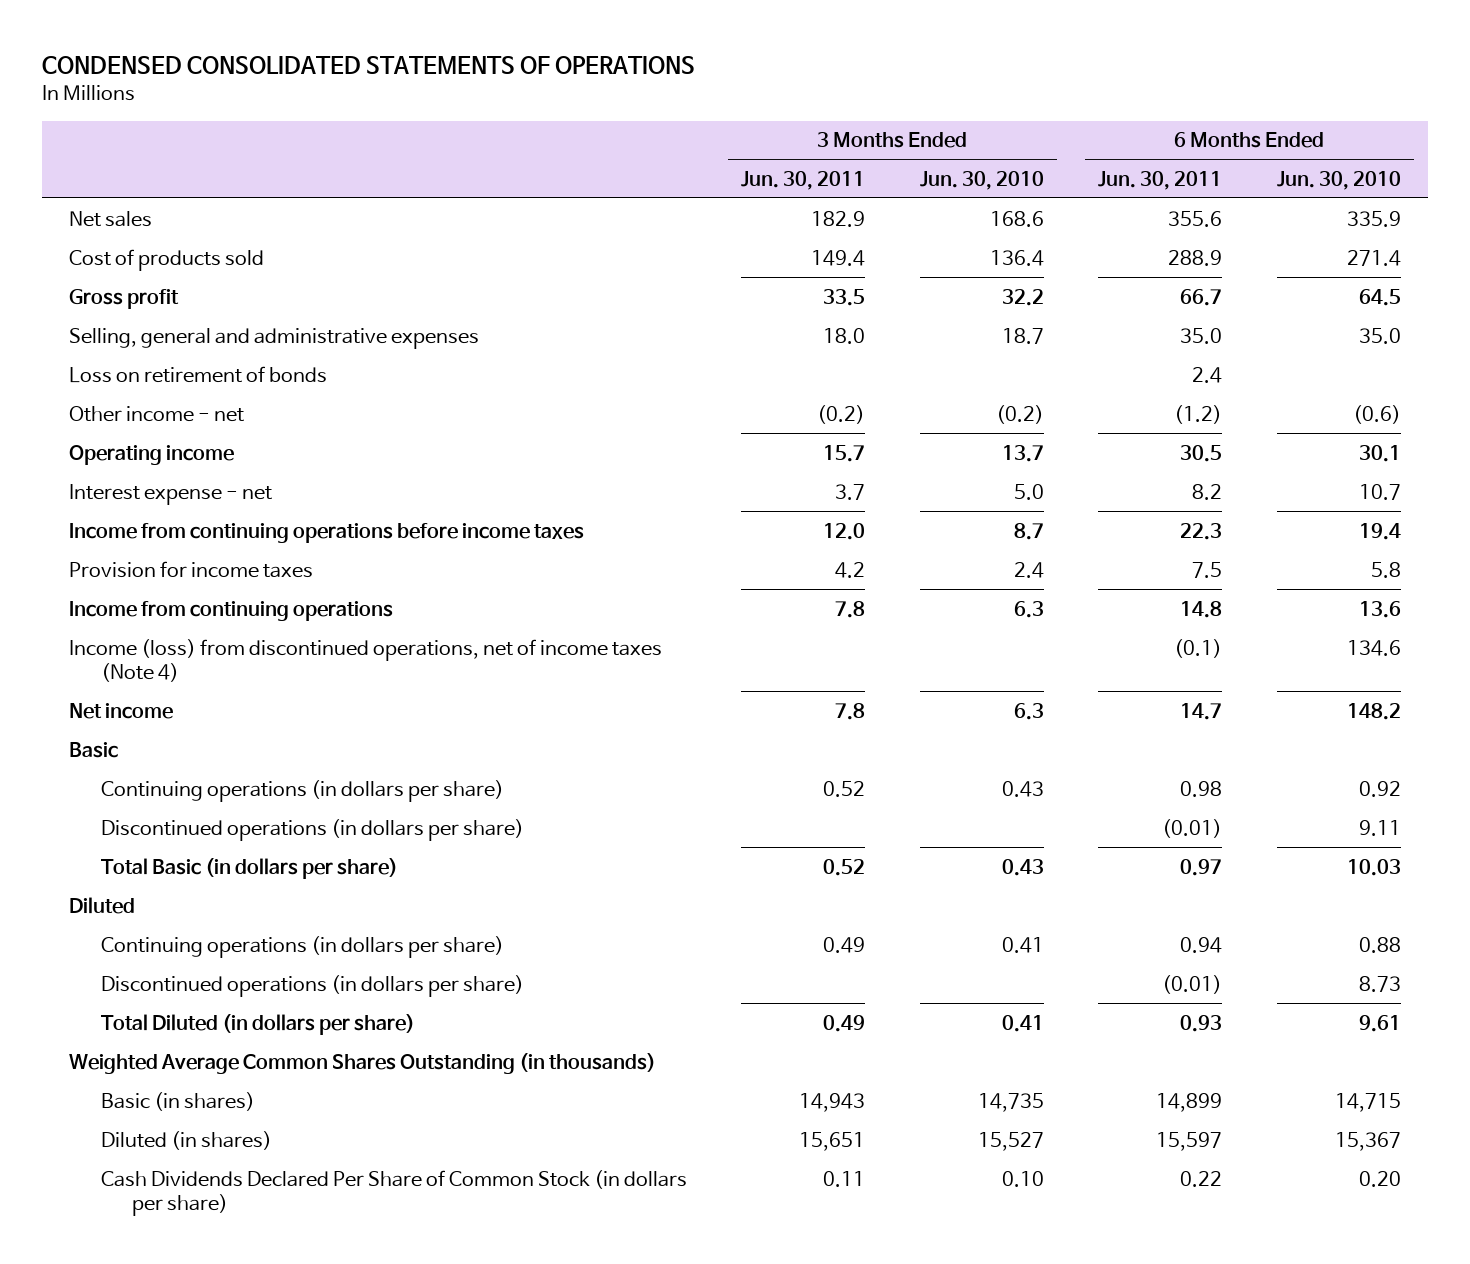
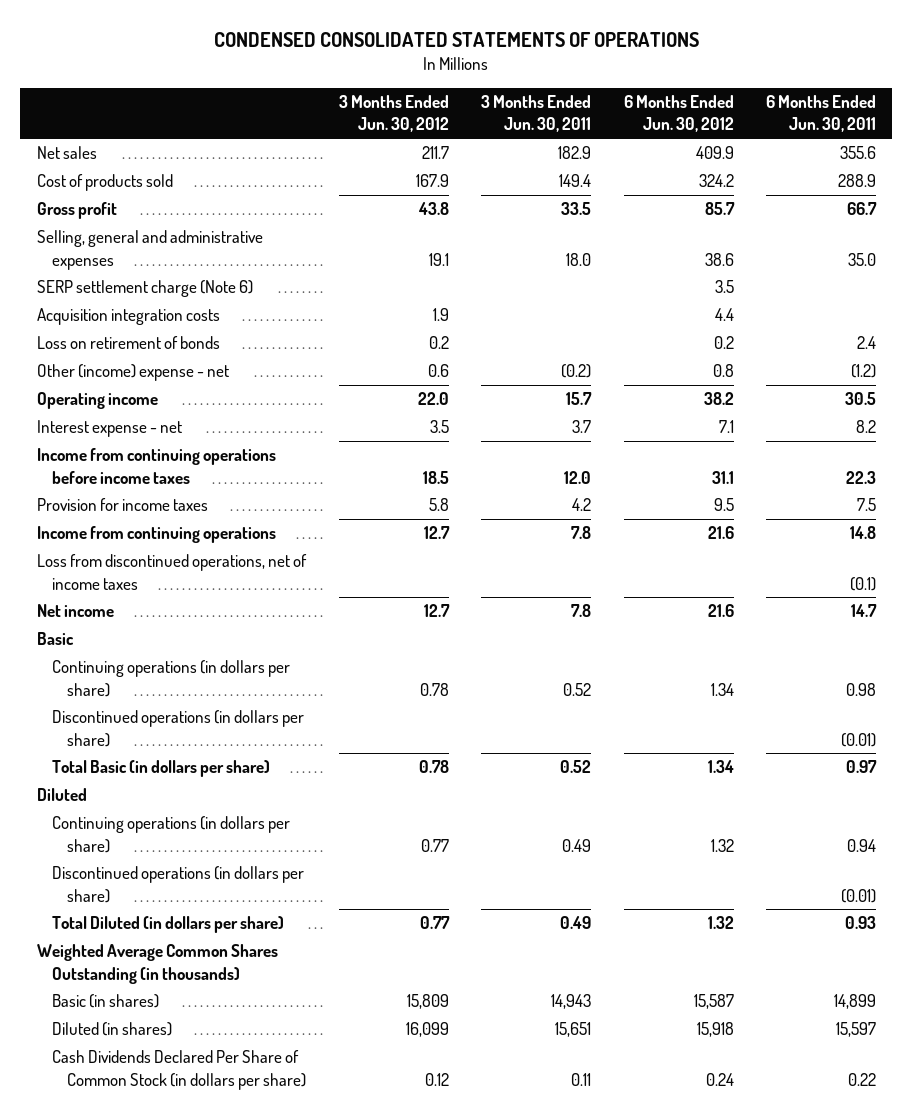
[919,170,1044,190] Jun. 30, 2010 -> none
[1276,170,1401,190] Jun. 30, 2010 -> none
none -> [338,95,449,133] 3 Months Ended Jun. 30, 2012
none -> [623,95,734,133] 6 Months Ended Jun. 30, 2012
none -> [36,280,253,298] SERP settlement charge (Note 6)
none -> [36,308,220,326] Acquisition integration costs
[69,405,245,422] Other income - net -> [36,364,229,382] Other (income) expense - net
[69,638,663,683] Income (loss) from discontinued operations, net of income taxes (Note 4) -> [36,554,307,590] Loss from discontinued operations, net of income taxes

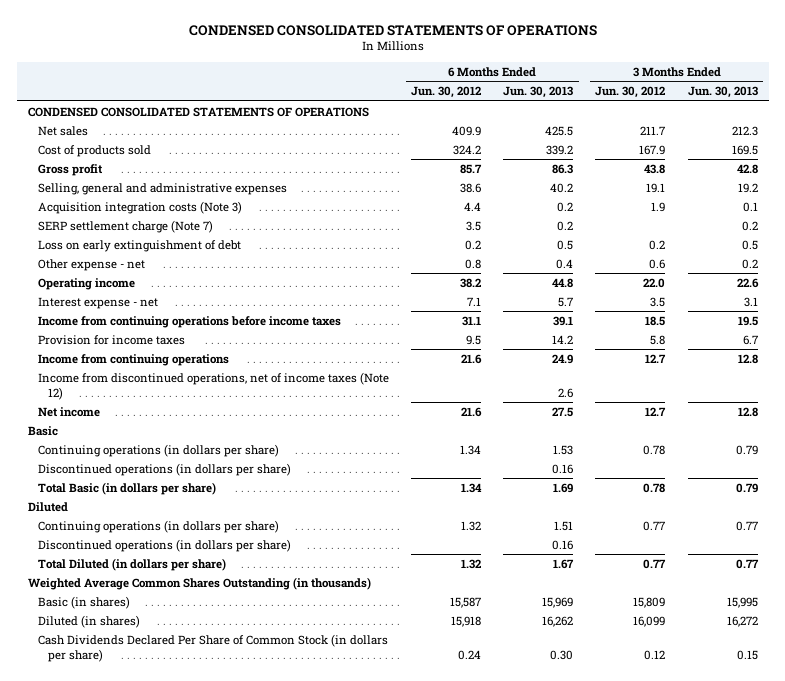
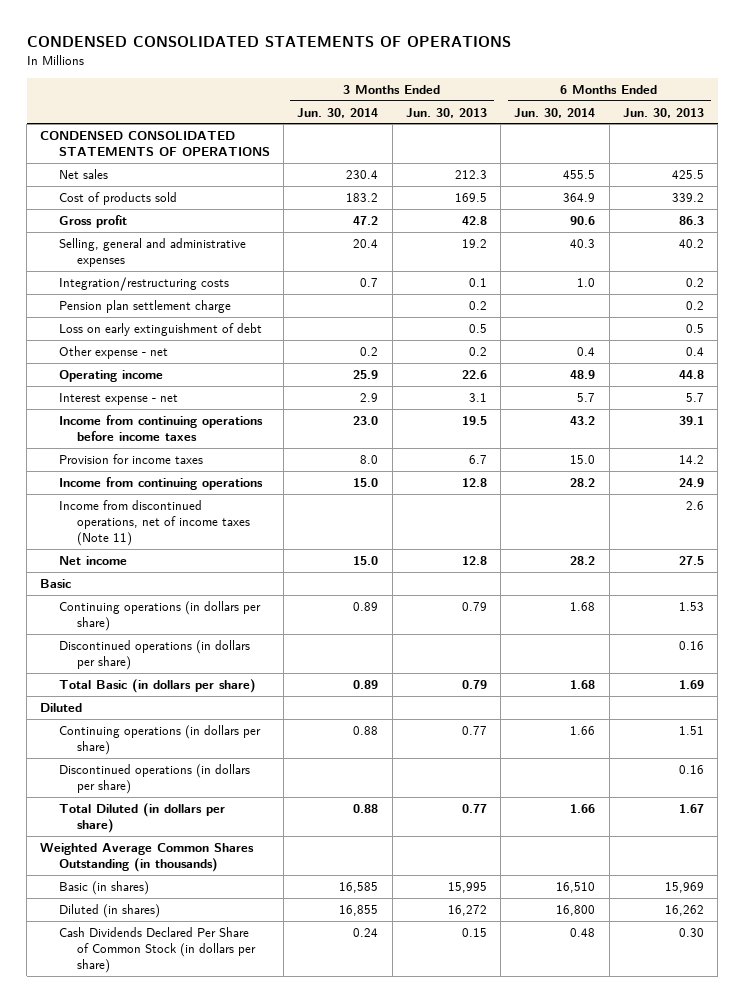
[411,86,482,99] Jun. 30, 2012 -> none
[595,86,666,99] Jun. 30, 2012 -> none
none -> [297,107,379,118] Jun. 30, 2014
none -> [514,107,596,118] Jun. 30, 2014
[38,200,243,214] Acquisition integration costs (Note 3) -> [58,276,229,291] Integration/restructuring costs
[38,219,214,233] SERP settlement charge (Note 7) -> [58,299,231,313] Pension plan settlement charge
[38,371,390,400] Income from discontinued operations, net of income taxes (Note 12) -> [58,499,251,547] Income from discontinued operations, net of income taxes (Note 11)

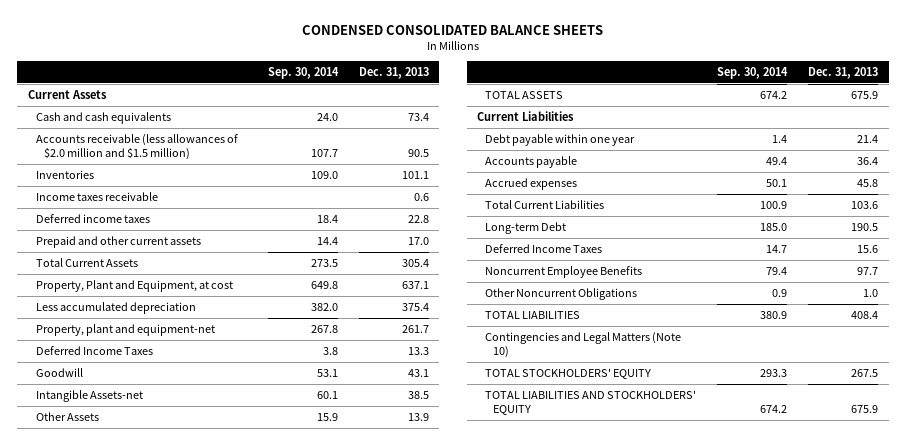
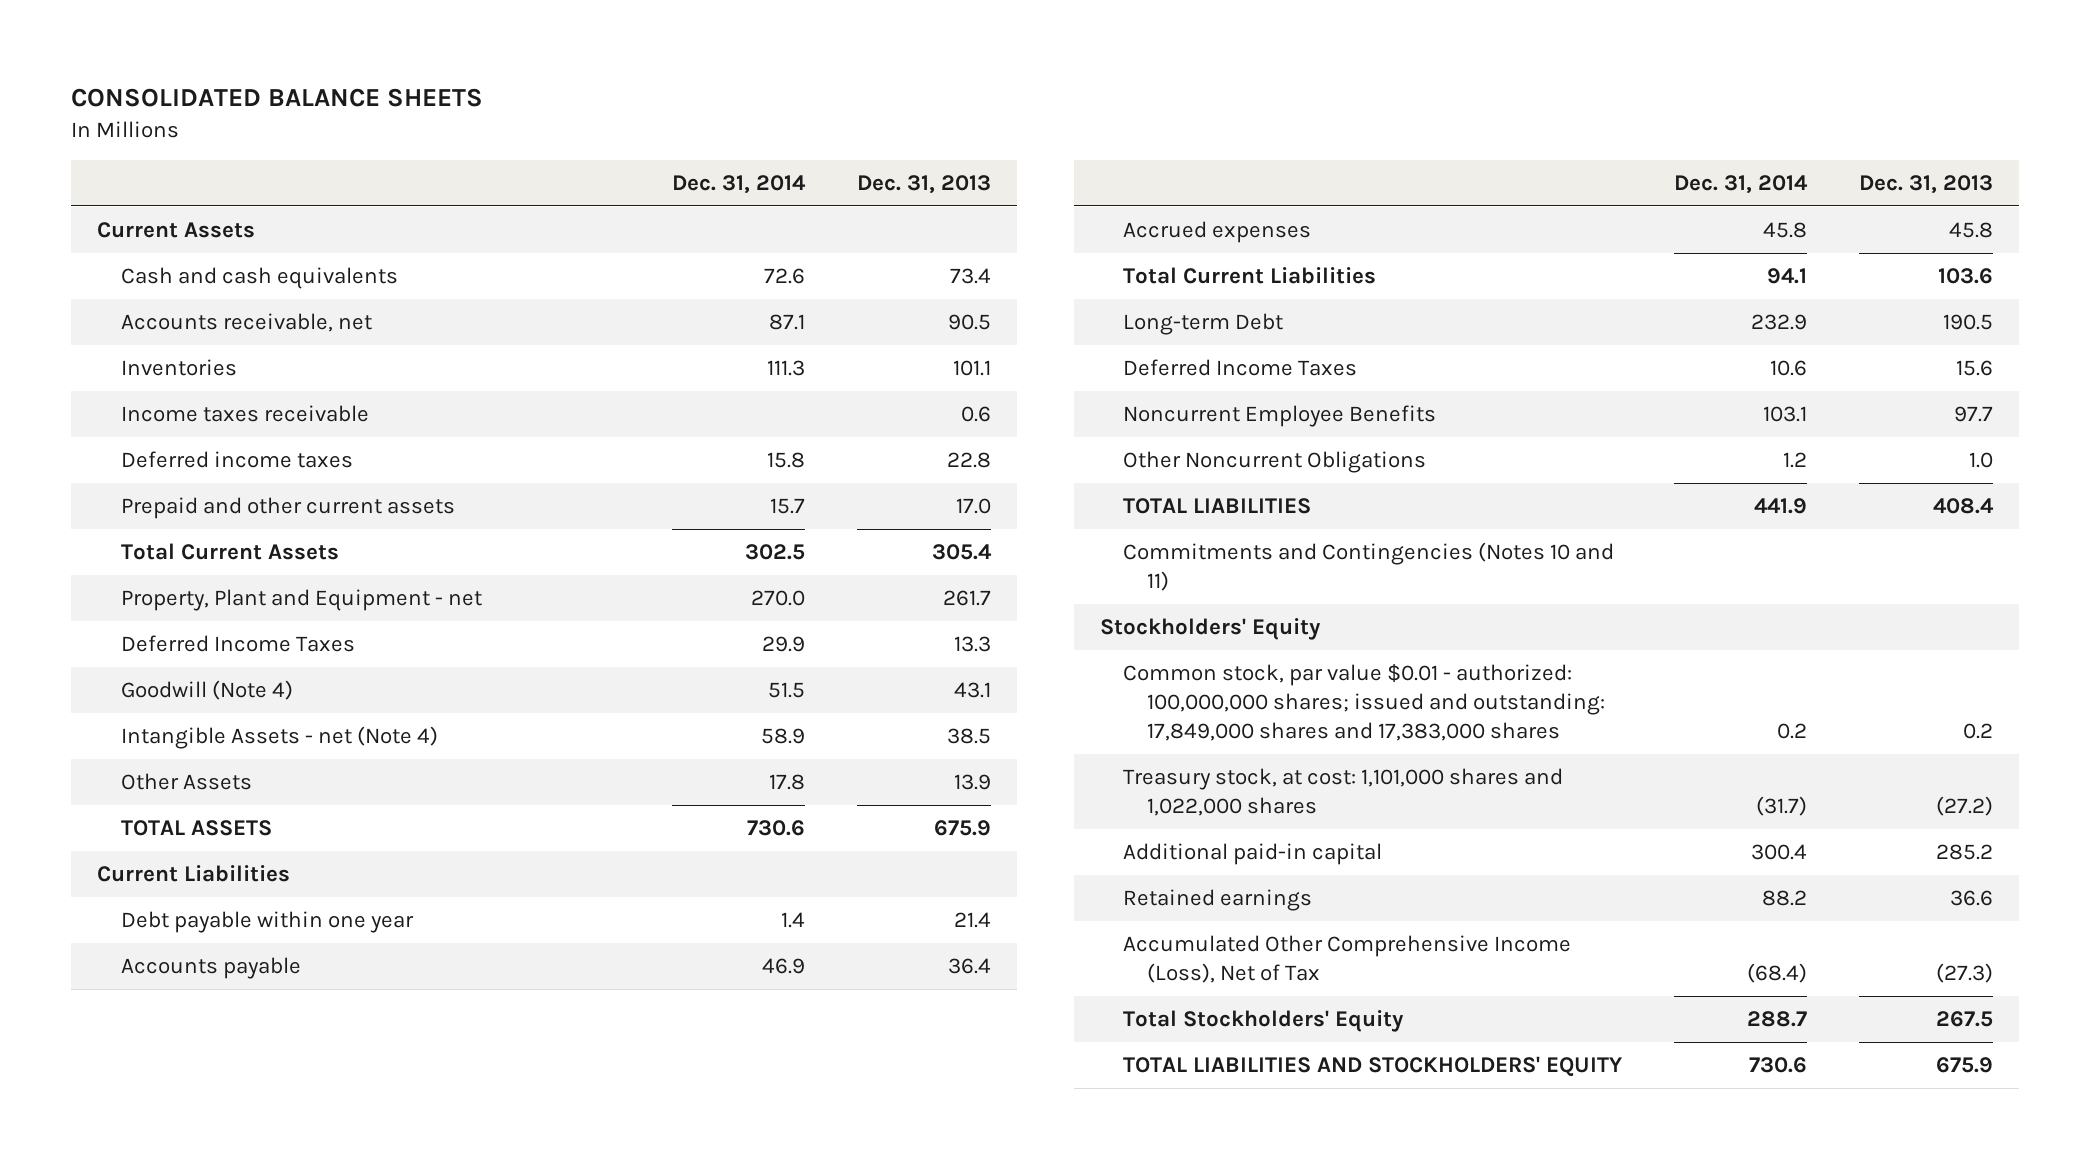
[301,24,603,35] CONDENSED CONSOLIDATED BALANCE SHEETS -> [71,88,484,108] CONSOLIDATED BALANCE SHEETS
[267,67,339,80] Sep. 30, 2014 -> none
none -> [671,174,806,194] Dec. 31, 2014
[35,134,238,161] Accounts receivable (less allowances of $2.0 million and $1.5 million) -> [120,313,372,333] Accounts receivable, net
[35,280,233,293] Property, Plant and Equipment, at cost -> none
[35,302,196,315] Less accumulated depreciation -> none
[35,324,215,337] Property, plant and equipment-net -> [120,589,482,612] Property, Plant and Equipment - net
[35,368,83,378] Goodwill -> [120,680,293,701] Goodwill (Note 4)
[35,390,143,403] Intangible Assets-net -> [120,726,438,750] Intangible Assets - net (Note 4)
[485,332,682,359] Contingencies and Legal Matters (Note 10) -> [1123,542,1615,592] Commitments and Contingencies (Notes 10 and 11)
none -> [1099,618,1321,641] Stockholders' Equity
none -> [1123,664,1606,742] Common stock, par value $0.01 - authorized: 100,000,000 shares; issued and outstanding: 17,849,000 shares and 17,383,000 shares
none -> [1123,768,1564,817] Treasury stock, at cost: 1,101,000 shares and 1,022,000 shares
none -> [1123,843,1383,866] Additional paid-in capital
none -> [1123,889,1313,912] Retained earnings
none -> [1123,935,1572,984] Accumulated Other Comprehensive Income (Loss), Net of Tax
[485,368,652,380] TOTAL STOCKHOLDERS' EQUITY -> [1123,1010,1405,1033] Total Stockholders' Equity

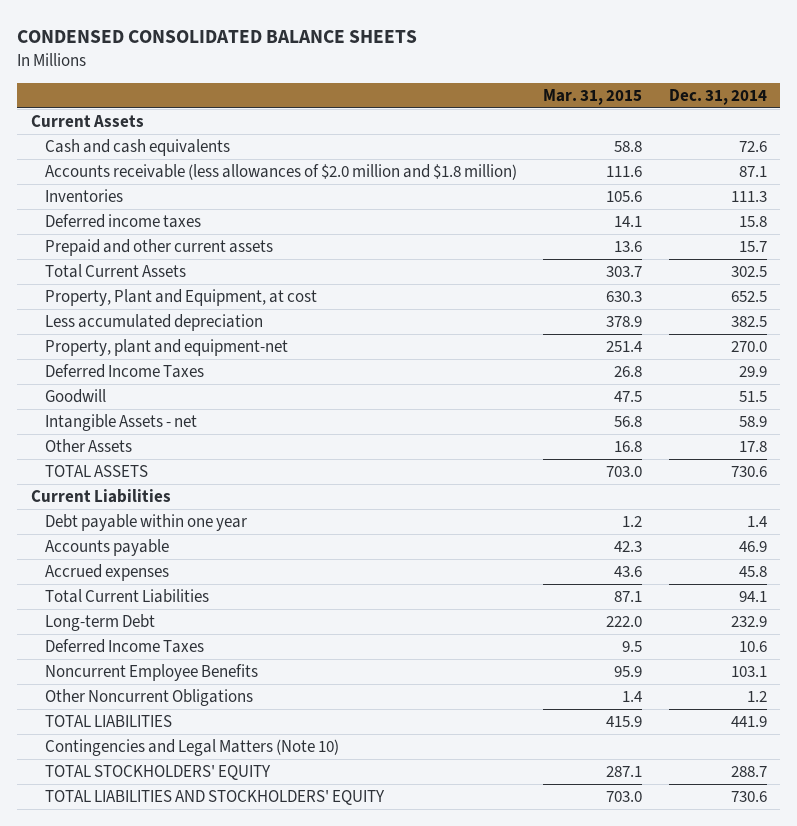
[71,88,484,108] CONSOLIDATED BALANCE SHEETS -> [17,30,418,44] CONDENSED CONSOLIDATED BALANCE SHEETS
[856,174,991,194] Dec. 31, 2013 -> none
none -> [543,88,643,105] Mar. 31, 2015
[120,313,372,333] Accounts receivable, net -> [44,163,517,180] Accounts receivable (less allowances of $2.0 million and $1.8 million)
[120,405,369,423] Income taxes receivable -> none
none -> [44,288,317,306] Property, Plant and Equipment, at cost
none -> [44,313,263,331] Less accumulated depreciation
[120,589,482,612] Property, Plant and Equipment - net -> [44,338,288,356] Property, plant and equipment-net
[120,680,293,701] Goodwill (Note 4) -> [44,388,106,403] Goodwill
[120,726,438,750] Intangible Assets - net (Note 4) -> [44,413,197,431] Intangible Assets - net
[1099,618,1321,641] Stockholders' Equity -> none
[1123,664,1606,742] Common stock, par value $0.01 - authorized: 100,000,000 shares; issued and outstanding: 17,849,000 shares and 17,383,000 shares -> none
[1123,768,1564,817] Treasury stock, at cost: 1,101,000 shares and 1,022,000 shares -> none
[1123,843,1383,866] Additional paid-in capital -> none
[1123,889,1313,912] Retained earnings -> none
[1123,935,1572,984] Accumulated Other Comprehensive Income (Loss), Net of Tax -> none
[1123,542,1615,592] Commitments and Contingencies (Notes 10 and 11) -> [44,738,339,756] Contingencies and Legal Matters (Note 10)
[1123,1010,1405,1033] Total Stockholders' Equity -> [44,764,271,780] TOTAL STOCKHOLDERS' EQUITY

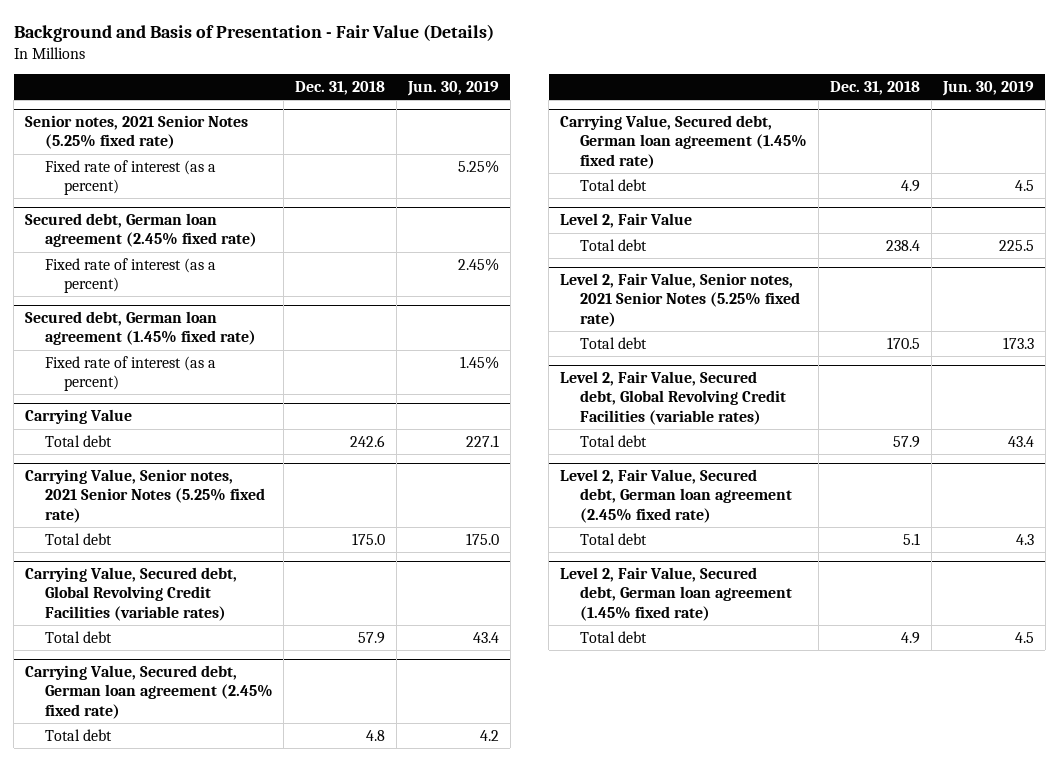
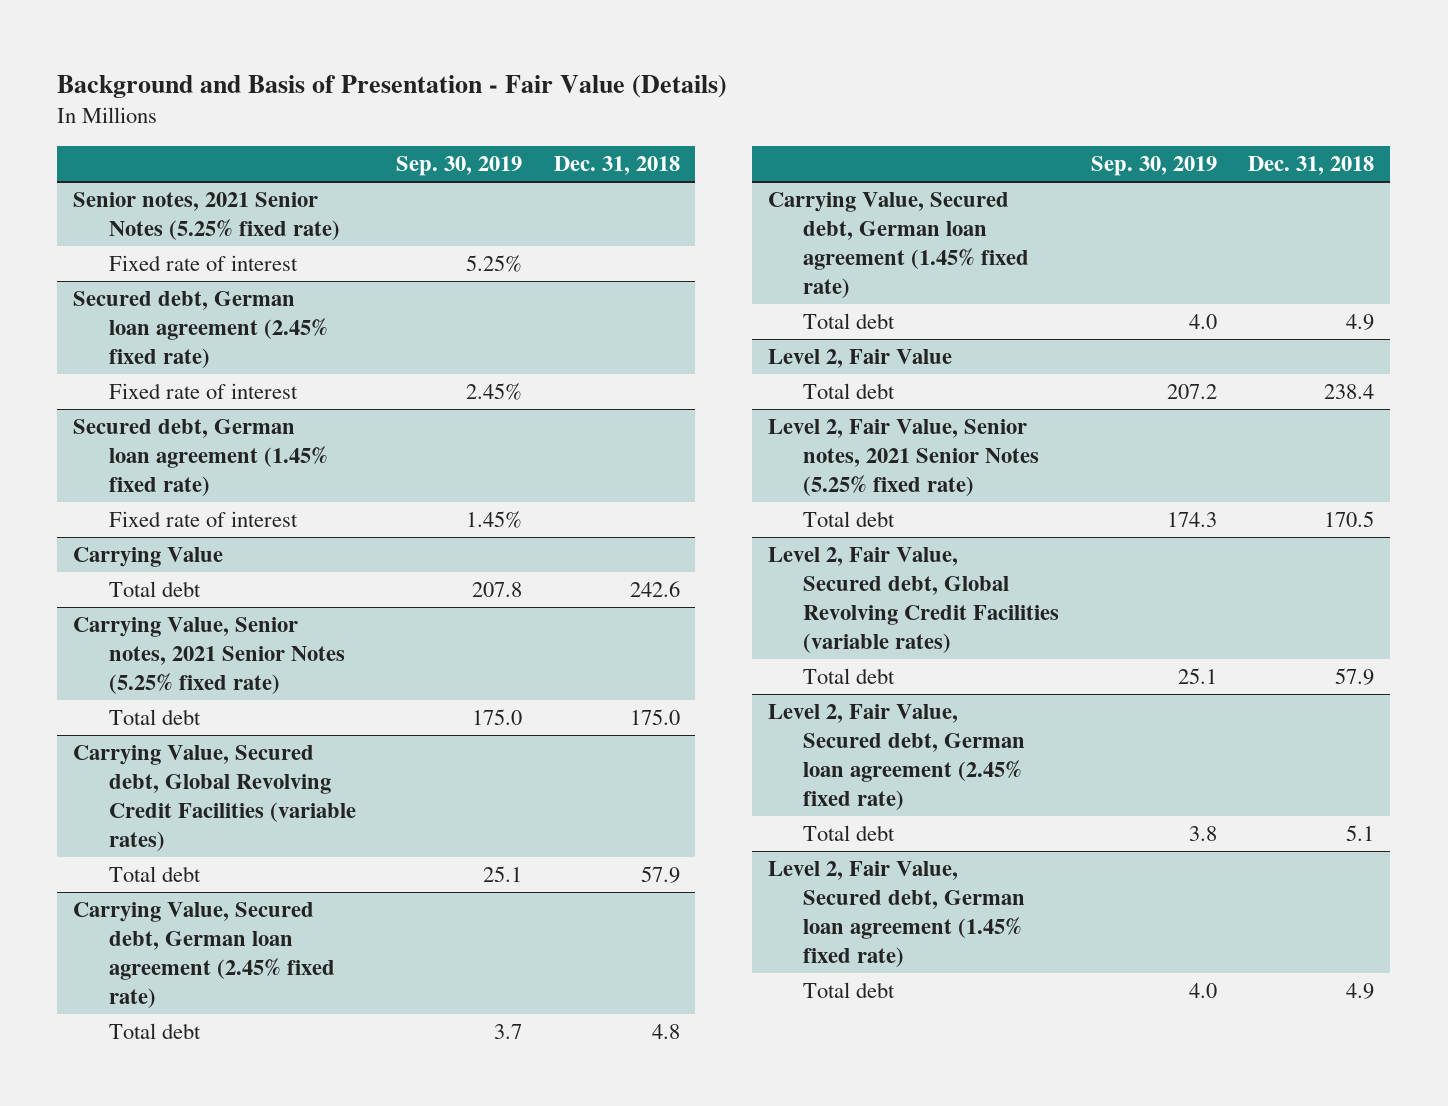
[406,80,499,96] Jun. 30, 2019 -> none
none -> [396,155,523,176] Sep. 30, 2019
[44,159,216,195] Fixed rate of interest (as a percent) -> [108,255,298,272] Fixed rate of interest
[44,257,216,293] Fixed rate of interest (as a percent) -> [108,383,298,400] Fixed rate of interest
[44,355,216,391] Fixed rate of interest (as a percent) -> [108,511,298,528] Fixed rate of interest

